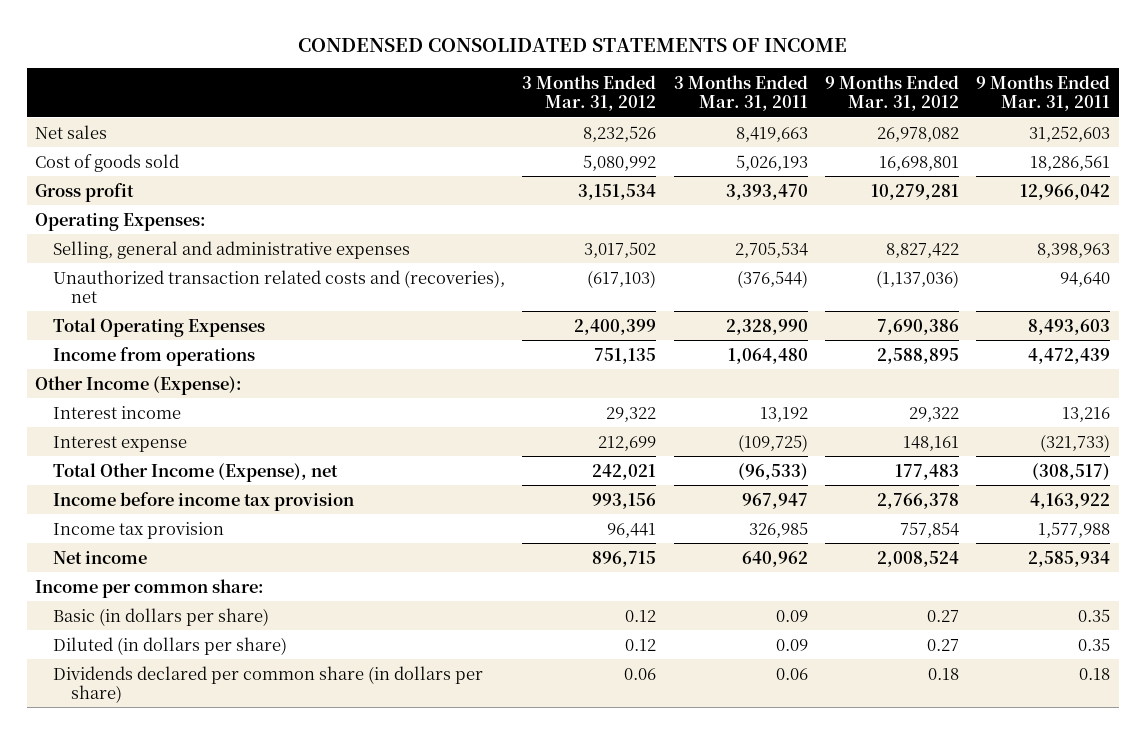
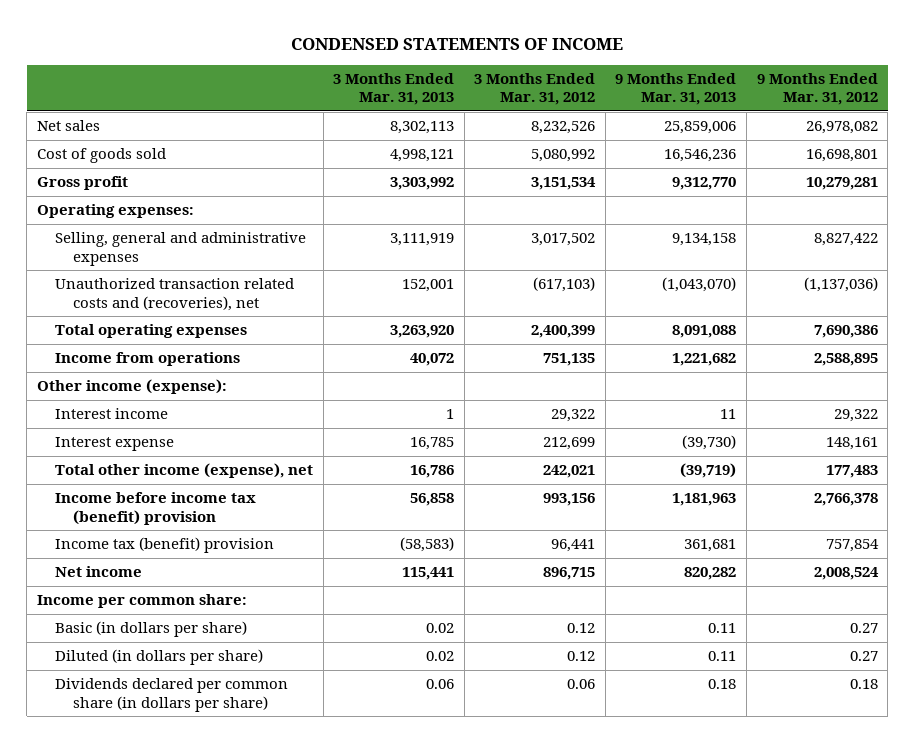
[297,37,847,52] CONDENSED CONSOLIDATED STATEMENTS OF INCOME -> [291,37,624,50] CONDENSED STATEMENTS OF INCOME
[673,74,808,111] 3 Months Ended Mar. 31, 2011 -> none
[976,74,1111,111] 9 Months Ended Mar. 31, 2011 -> none
none -> [333,72,455,106] 3 Months Ended Mar. 31, 2013
none -> [615,72,737,106] 9 Months Ended Mar. 31, 2013
[35,212,207,231] Operating Expenses: -> [36,204,194,219] Operating expenses:
[52,317,265,337] Total Operating Expenses -> [54,324,247,339] Total operating expenses
[35,375,243,395] Other Income (Expense): -> [36,379,227,395] Other income (expense):
[52,462,338,482] Total Other Income (Expense), net -> [54,463,313,479] Total other income (expense), net
[52,491,354,511] Income before income tax provision -> [54,492,256,525] Income before income tax (benefit) provision
[52,521,224,539] Income tax provision -> [54,537,274,554] Income tax (benefit) provision

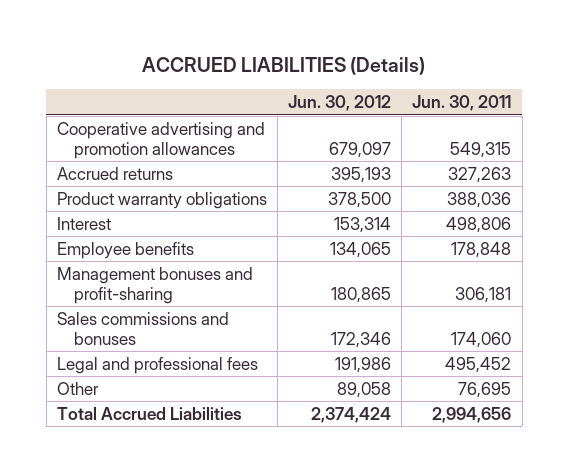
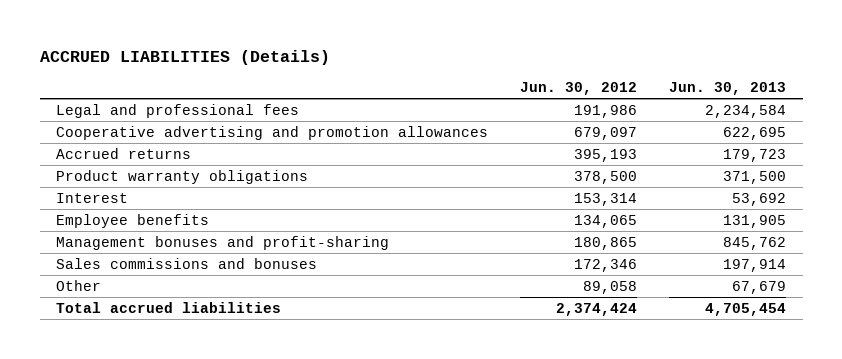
[412,94,512,111] Jun. 30, 2011 -> none
none -> [669,82,787,96] Jun. 30, 2013
[56,356,258,374] Legal and professional fees -> [55,103,299,118] Legal and professional fees
[56,406,242,420] Total Accrued Liabilities -> [55,301,281,313] Total accrued liabilities

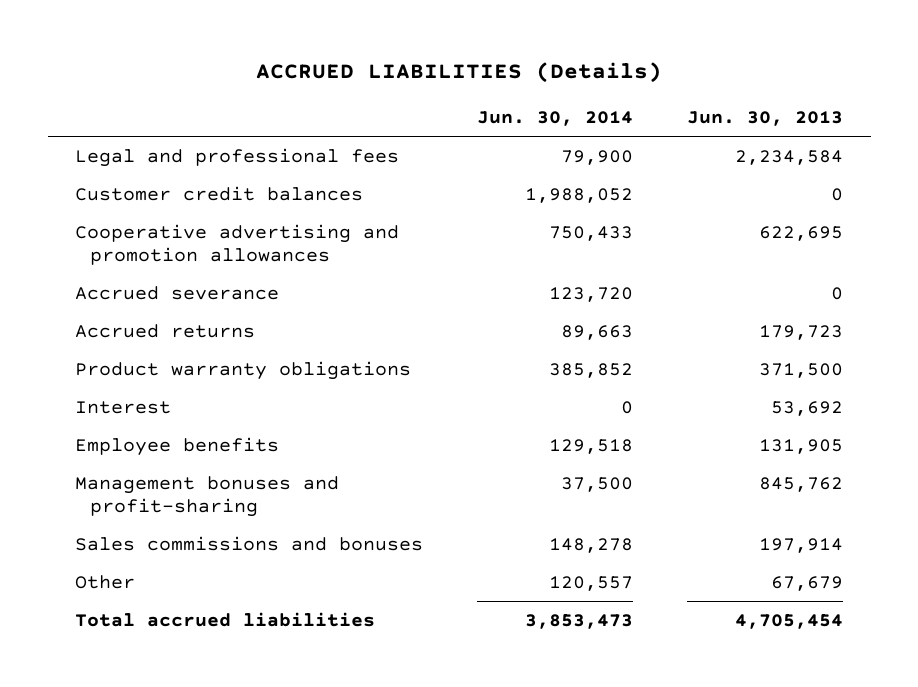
[520,82,638,96] Jun. 30, 2012 -> none
none -> [477,110,634,126] Jun. 30, 2014
none -> [74,185,363,201] Customer credit balances
none -> [74,285,279,300] Accrued severance

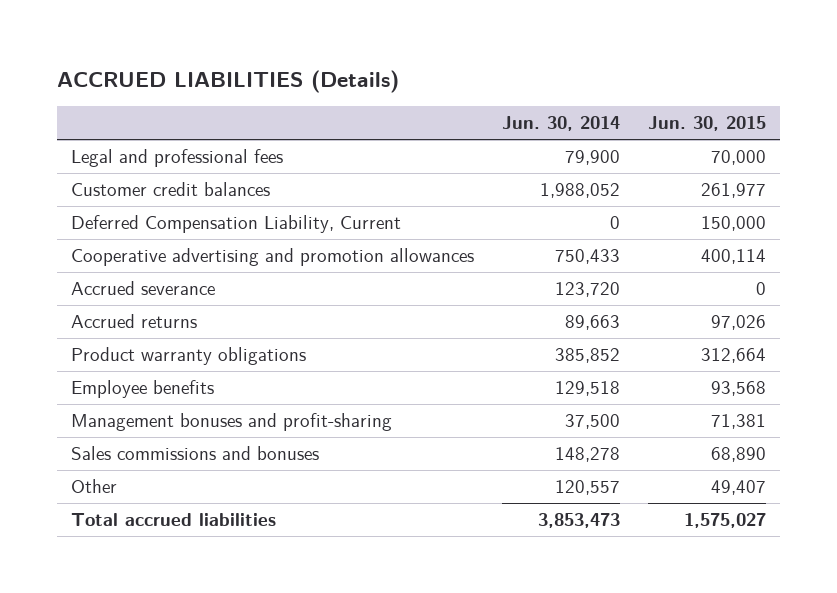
[687,110,844,126] Jun. 30, 2013 -> none
none -> [648,116,767,132] Jun. 30, 2015
none -> [71,215,402,234] Deferred Compensation Liability, Current
[74,400,171,414] Interest -> none

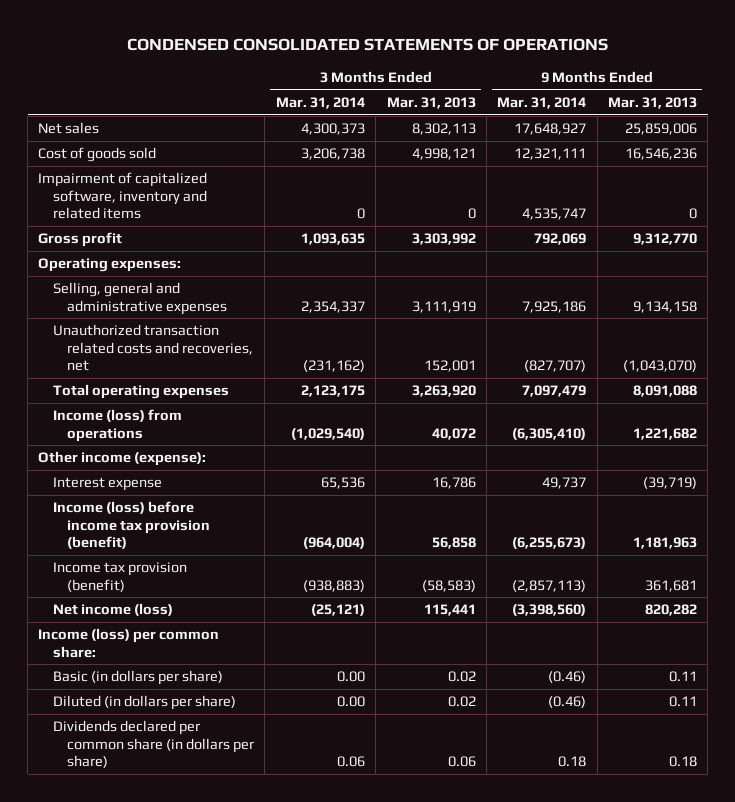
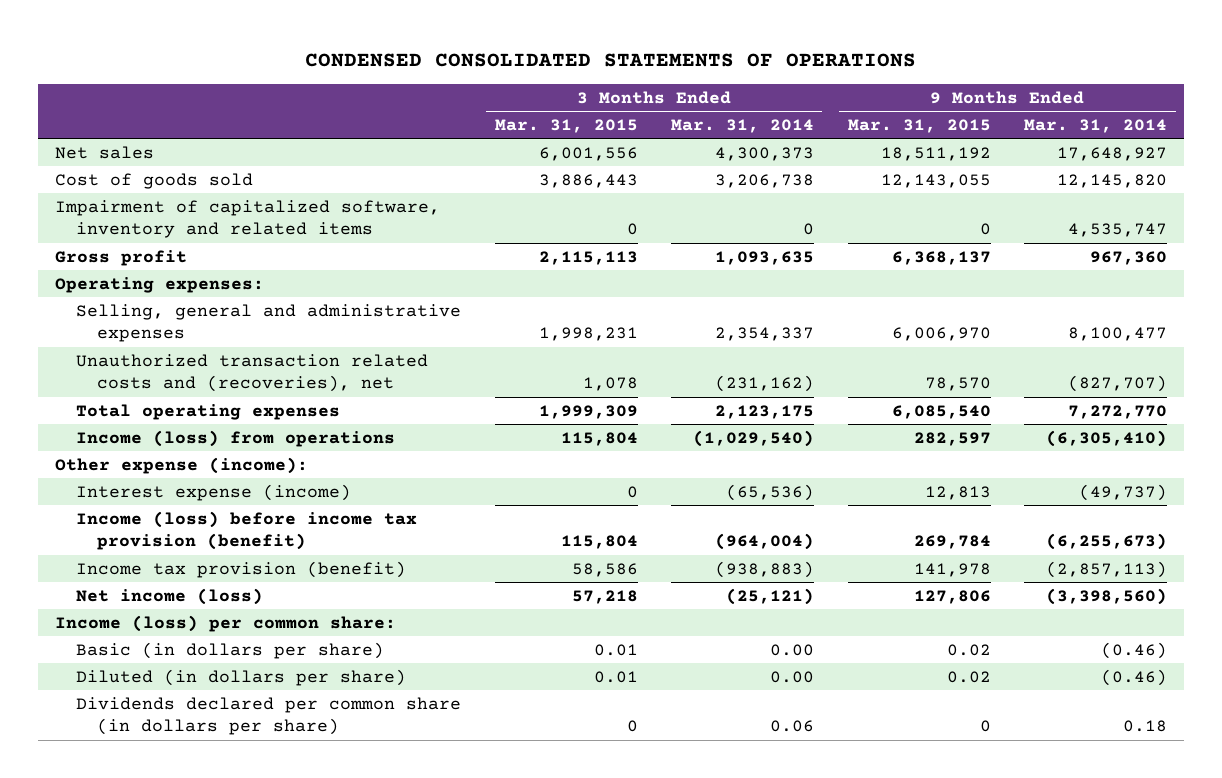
[386,97,476,110] Mar. 31, 2013 -> none
[607,97,697,110] Mar. 31, 2013 -> none
none -> [494,119,638,134] Mar. 31, 2015
none -> [847,119,991,134] Mar. 31, 2015
[514,148,587,161] 12,321,111 -> [1057,173,1168,188] 12,145,820
[534,233,587,246] 792,069 -> [1090,250,1168,265] 967,360
[522,300,587,313] 7,925,186 -> [1068,327,1168,342] 8,100,477
[52,324,254,371] Unauthorized transaction related costs and recoveries, net -> [75,353,428,393] Unauthorized transaction related costs and (recoveries), net
[522,385,587,398] 7,097,479 -> [1068,404,1168,419] 7,272,770
[38,451,207,467] Other income (expense): -> [54,456,308,474] Other expense (income):
[52,477,162,492] Interest expense -> [75,483,351,501] Interest expense (income)
[320,477,365,490] 65,536 -> [726,483,815,501] (65,536)
[542,477,587,490] 49,737 -> [1079,483,1168,501] (49,737)

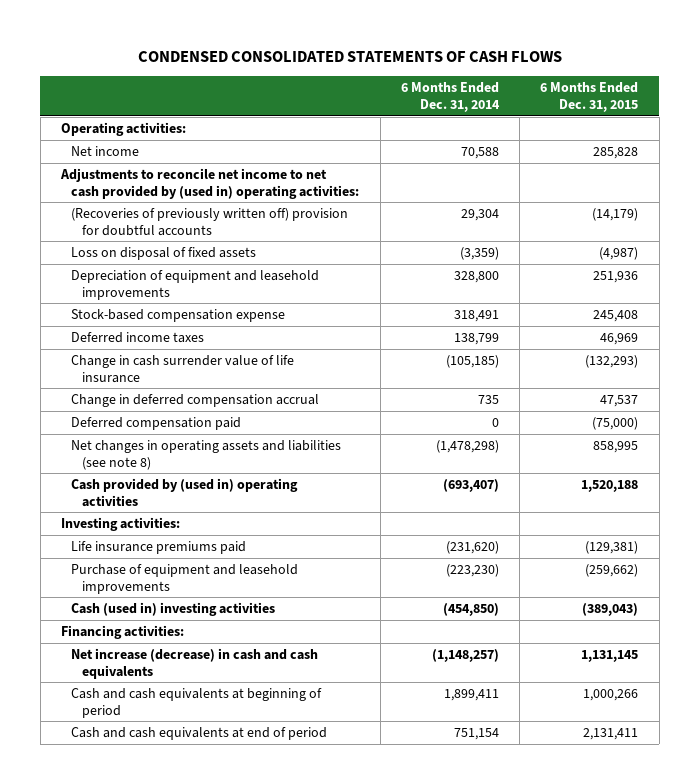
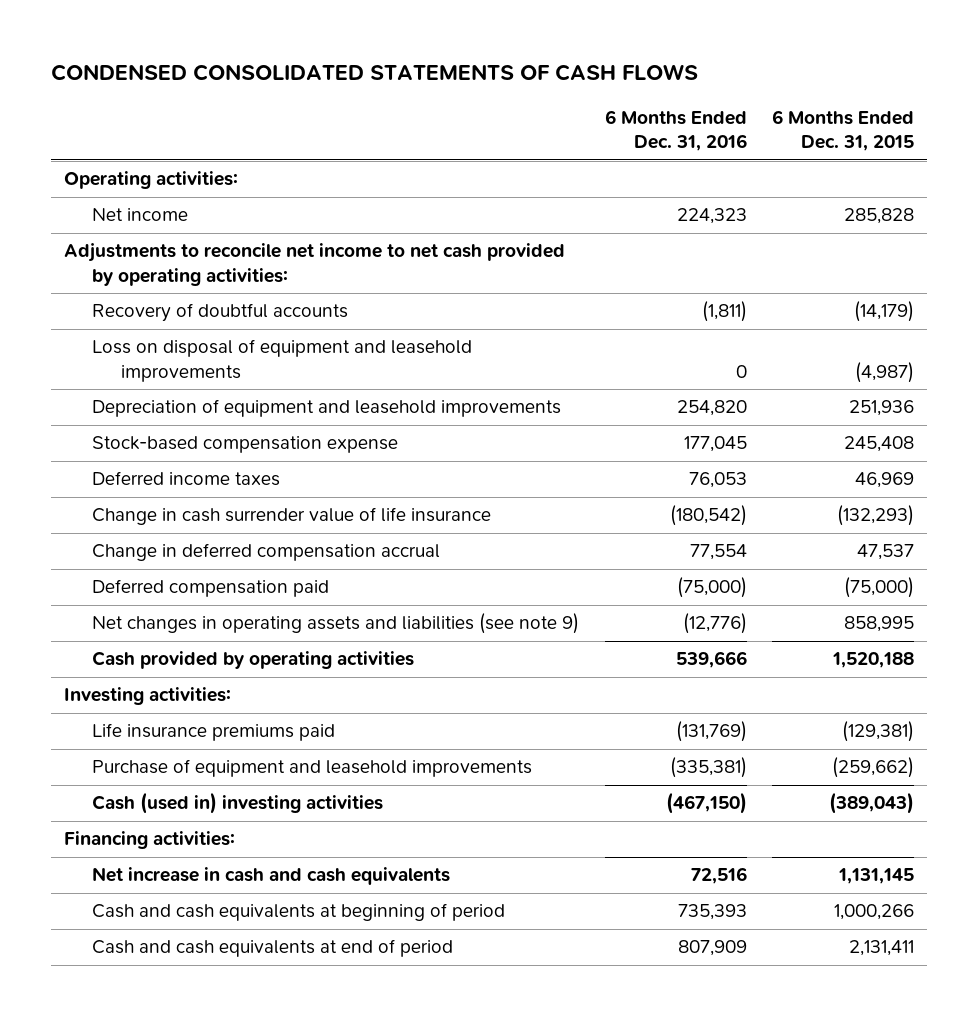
[400,82,500,112] 6 Months Ended Dec. 31, 2014 -> none
none -> [604,109,747,152] 6 Months Ended Dec. 31, 2016
[59,168,360,199] Adjustments to reconcile net income to net cash provided by (used in) operating activities: -> [63,243,565,286] Adjustments to reconcile net income to net cash provided by operating activities:
[71,208,349,236] (Recoveries of previously written off) provision for doubtful accounts -> [92,303,349,323] Recovery of doubtful accounts
[71,247,257,261] Loss on disposal of fixed assets -> [92,339,473,382] Loss on disposal of equipment and leasehold improvements
[71,440,342,470] Net changes in operating assets and liabilities (see note 8) -> [92,613,580,635] Net changes in operating assets and liabilities (see note 9)
[71,478,299,507] Cash provided by (used in) operating activities -> [92,651,415,670] Cash provided by operating activities
[71,648,319,679] Net increase (decrease) in cash and cash equivalents -> [92,867,451,886] Net increase in cash and cash equivalents

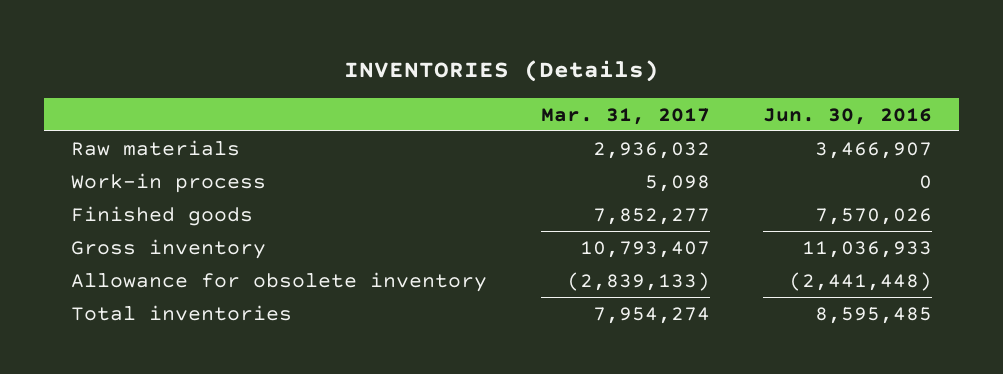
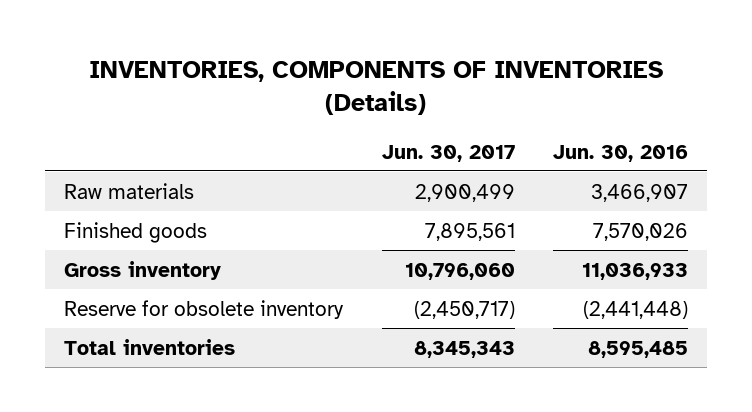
[343,59,659,82] INVENTORIES (Details) -> [89,61,664,115] INVENTORIES, COMPONENTS OF INVENTORIES (Details)
[540,107,710,125] Mar. 31, 2017 -> none
none -> [381,144,515,162] Jun. 30, 2017
[70,172,266,193] Work-in process -> none
[70,271,487,292] Allowance for obsolete inventory -> [64,299,345,319] Reserve for obsolete inventory

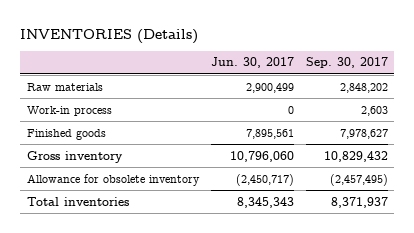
[89,61,664,115] INVENTORIES, COMPONENTS OF INVENTORIES (Details) -> [20,28,199,44] INVENTORIES (Details)
[553,144,689,162] Jun. 30, 2016 -> none
none -> [305,57,388,69] Sep. 30, 2017
none -> [26,105,112,116] Work-in process
[64,299,345,319] Reserve for obsolete inventory -> [26,173,200,186] Allowance for obsolete inventory

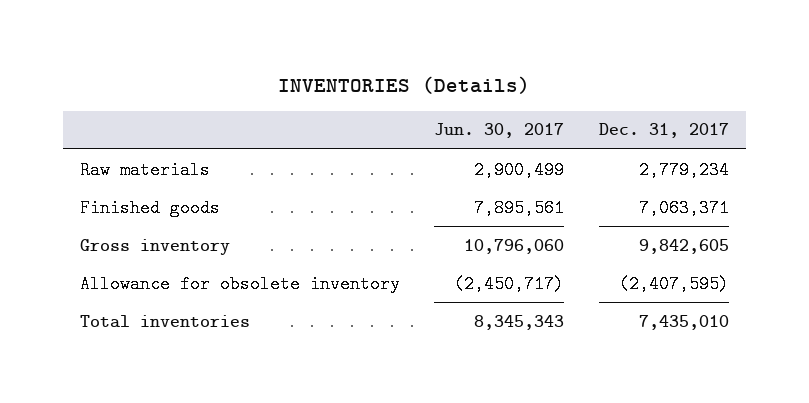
[305,57,388,69] Sep. 30, 2017 -> none
none -> [599,123,730,139] Dec. 31, 2017
[26,105,112,116] Work-in process -> none

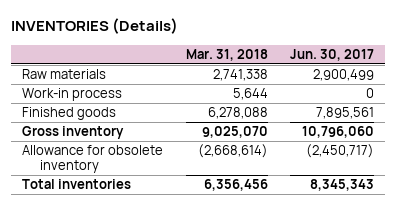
[599,123,730,139] Dec. 31, 2017 -> none
none -> [185,48,268,61] Mar. 31, 2018
none -> [22,88,123,102] Work-in process

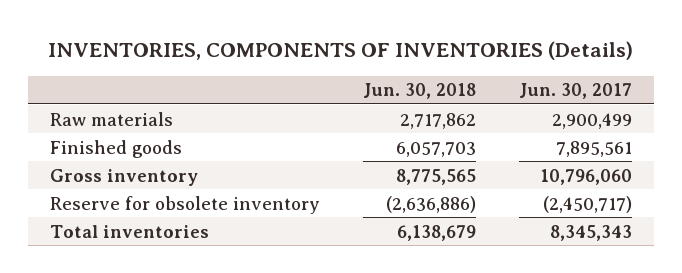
[11,18,179,35] INVENTORIES (Details) -> [47,41,633,61] INVENTORIES, COMPONENTS OF INVENTORIES (Details)
[185,48,268,61] Mar. 31, 2018 -> none
none -> [362,83,476,100] Jun. 30, 2018
[22,88,123,102] Work-in process -> none
[22,145,164,174] Allowance for obsolete inventory -> [49,195,320,214] Reserve for obsolete inventory

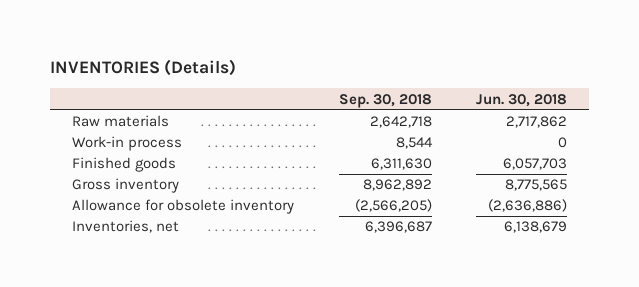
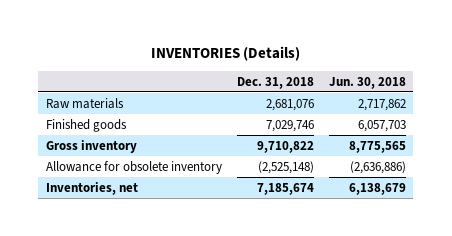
[338,93,432,108] Sep. 30, 2018 -> none
none -> [236,76,314,89] Dec. 31, 2018
[72,136,183,152] Work-in process -> none

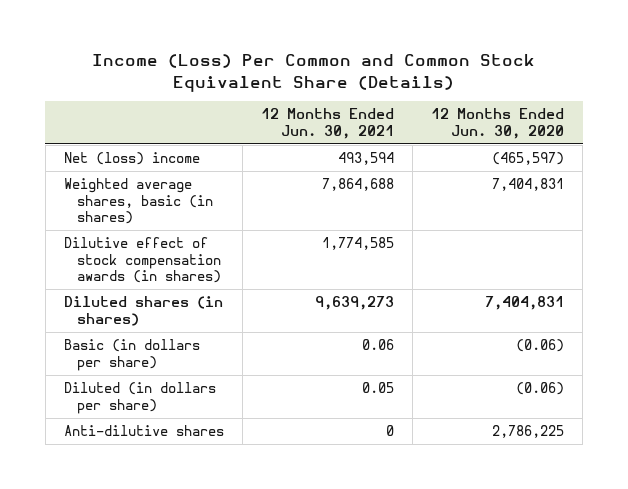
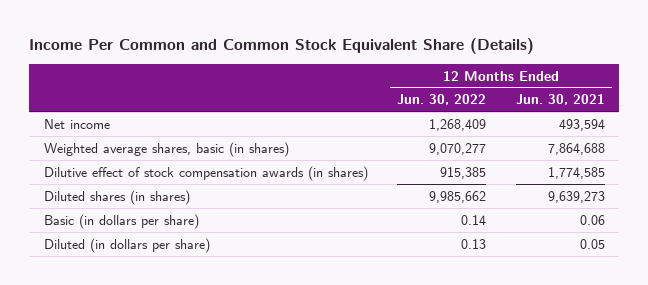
[92,54,536,92] Income (Loss) Per Common and Common Stock Equivalent Share (Details) -> [29,38,535,55] Income Per Common and Common Stock Equivalent Share (Details)
[431,108,565,139] 12 Months Ended Jun. 30, 2020 -> none
none -> [397,94,487,106] Jun. 30, 2022
[63,152,200,166] Net (loss) income -> [43,118,110,129] Net income
[63,425,224,437] Anti-dilutive shares -> none

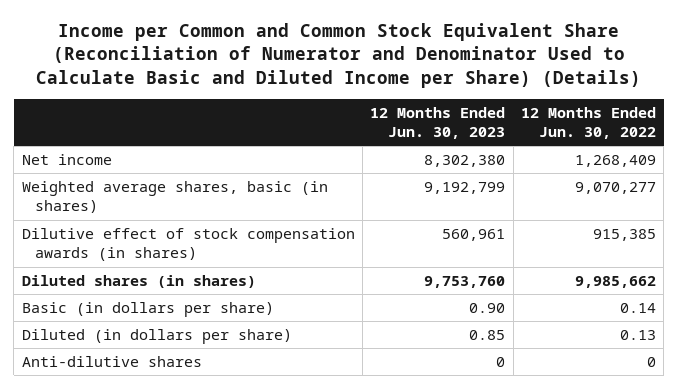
[29,38,535,55] Income Per Common and Common Stock Equivalent Share (Details) -> [35,23,641,88] Income per Common and Common Stock Equivalent Share (Reconciliation of Numerator and Denominator Used to Calculate Basic and Diluted Income per Share) (Details)
[515,94,605,106] Jun. 30, 2021 -> none
none -> [370,106,506,140] 12 Months Ended Jun. 30, 2023
none -> [21,356,202,368] Anti-dilutive shares

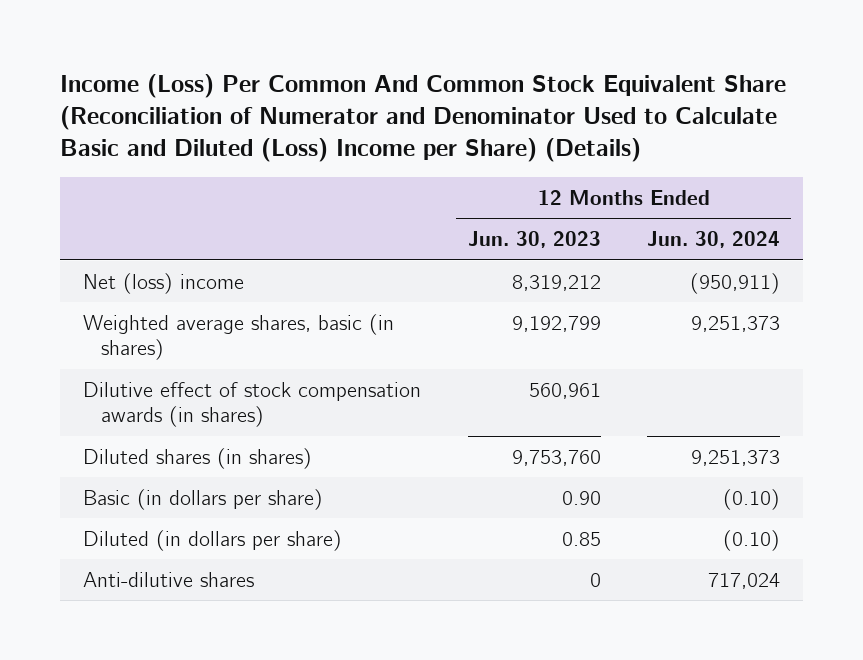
[35,23,641,88] Income per Common and Common Stock Equivalent Share (Reconciliation of Numerator and Denominator Used to Calculate Basic and Diluted Income per Share) (Details) -> [60,74,787,163] Income (Loss) Per Common And Common Stock Equivalent Share (Reconciliation of Numerator and Denominator Used to Calculate Basic and Diluted (Loss) Income per Share) (Details)
[521,106,657,140] 12 Months Ended Jun. 30, 2022 -> none
none -> [646,231,780,249] Jun. 30, 2024
[21,154,112,166] Net income -> [83,272,245,294] Net (loss) income
[424,155,506,168] 8,302,380 -> [511,274,601,291] 8,319,212

